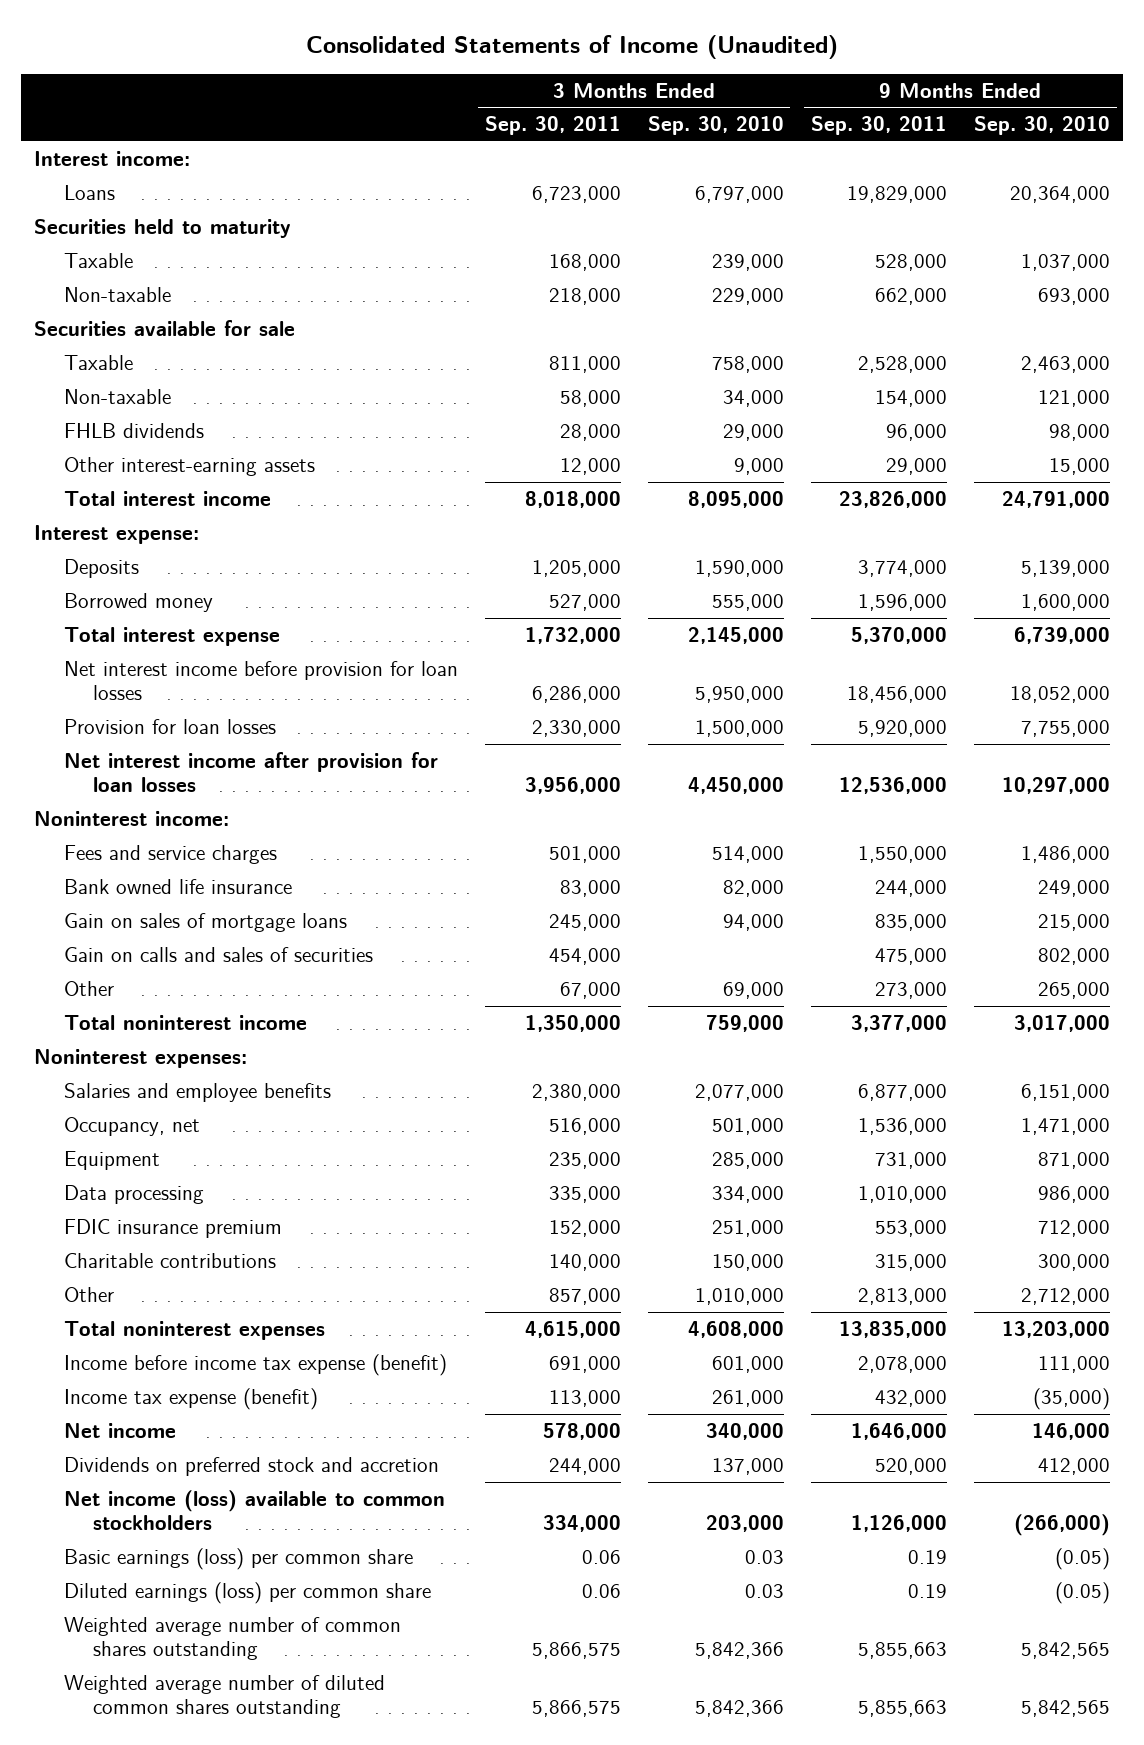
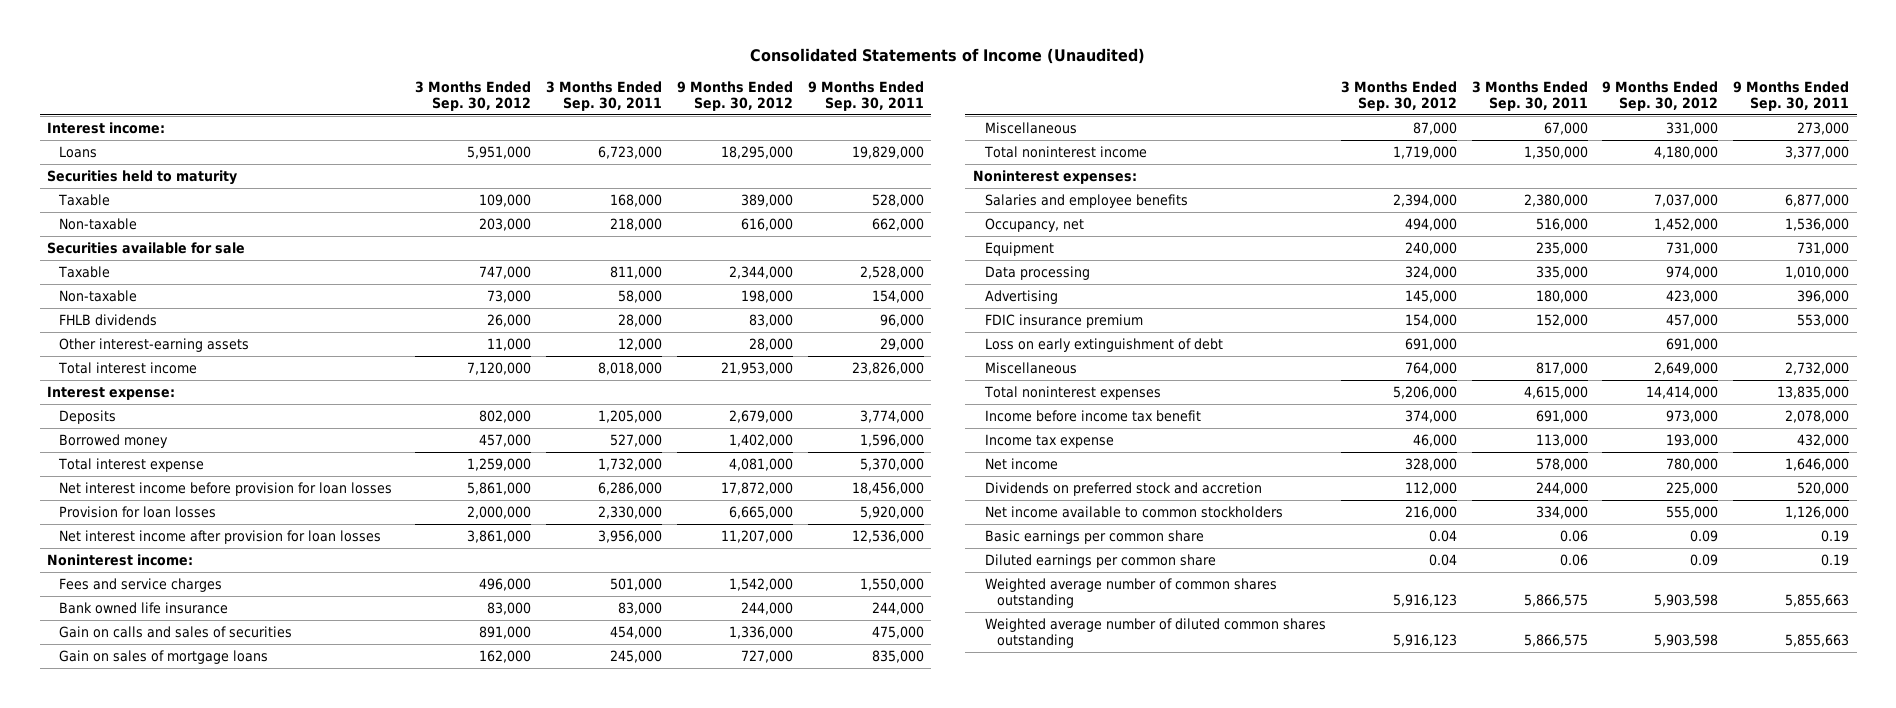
[647,116,784,136] Sep. 30, 2010 -> none
[973,116,1110,136] Sep. 30, 2010 -> none
none -> [415,80,532,111] 3 Months Ended Sep. 30, 2012
none -> [676,80,793,111] 9 Months Ended Sep. 30, 2012
[63,913,347,933] Gain on sales of mortgage loans -> [59,649,269,664] Gain on sales of mortgage loans
[63,981,114,997] Other -> [984,121,1077,134] Miscellaneous
none -> [984,289,1058,304] Advertising
[63,1253,276,1269] Charitable contributions -> none
[63,1287,114,1303] Other -> none
none -> [984,337,1223,352] Loss on early extinguishment of debt
none -> [984,361,1077,374] Miscellaneous
[63,1354,447,1377] Income before income tax expense (benefit) -> [984,409,1201,422] Income before income tax benefit
[63,1388,318,1411] Income tax expense (benefit) -> [984,433,1114,448] Income tax expense
[63,1490,445,1531] Net income (loss) available to common stockholders -> [984,505,1283,518] Net income available to common stockholders
[63,1548,413,1571] Basic earnings (loss) per common share -> [984,529,1204,544] Basic earnings per common share
[63,1582,431,1605] Diluted earnings (loss) per common share -> [984,553,1216,568] Diluted earnings per common share

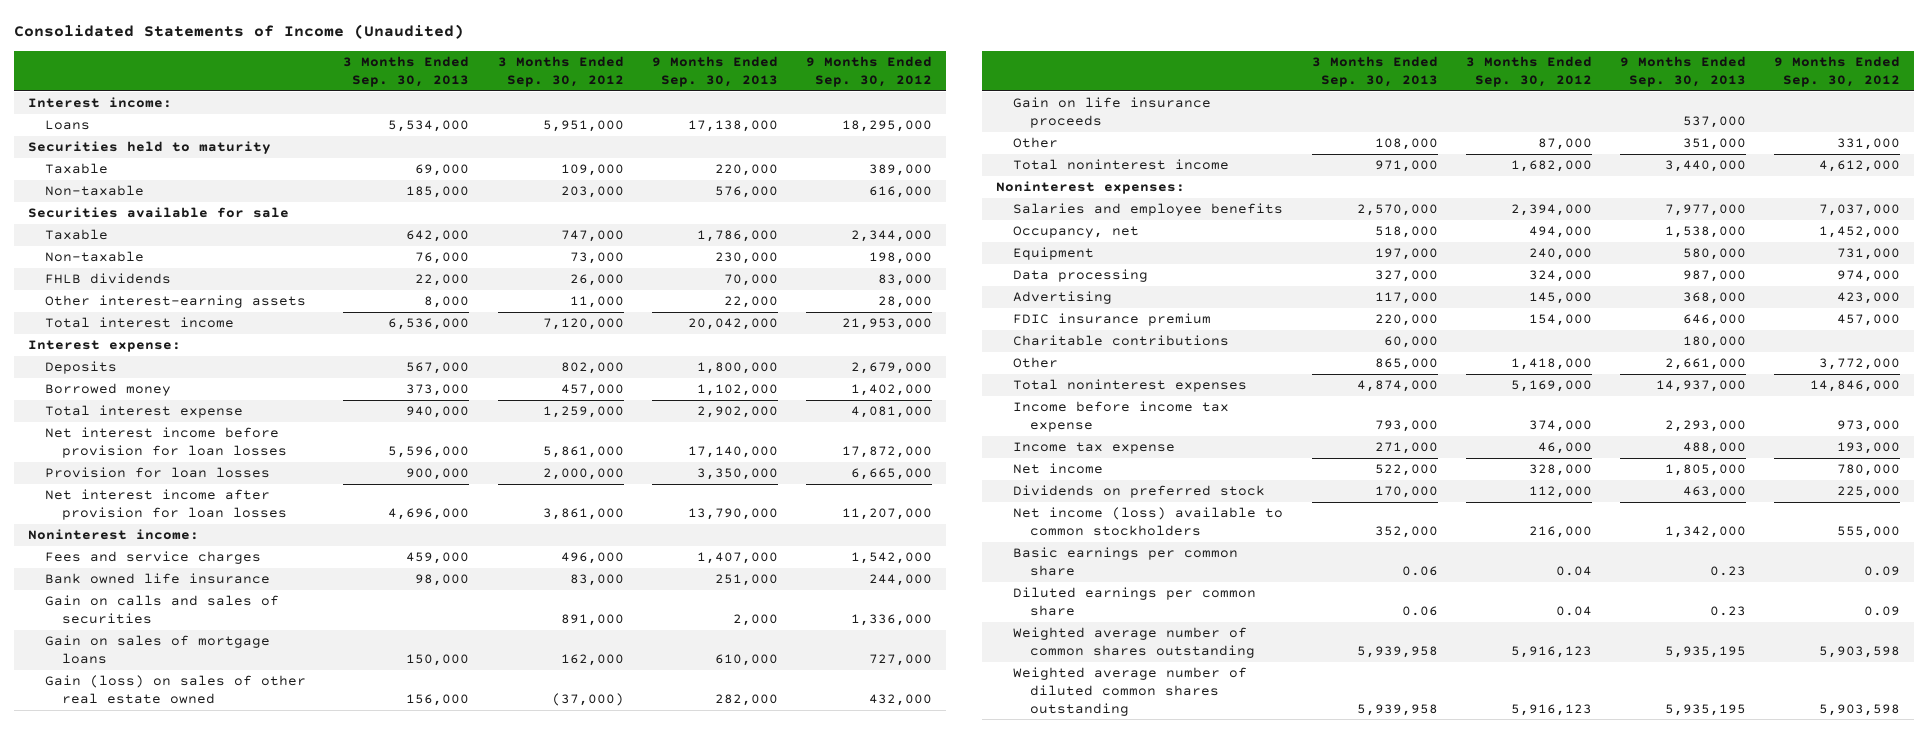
[546,80,663,111] 3 Months Ended Sep. 30, 2011 -> none
[807,80,924,111] 9 Months Ended Sep. 30, 2011 -> none
none -> [343,56,470,87] 3 Months Ended Sep. 30, 2013
none -> [651,56,778,87] 9 Months Ended Sep. 30, 2013
none -> [45,675,307,705] Gain (loss) on sales of other real estate owned
none -> [1013,97,1212,129] Gain on life insurance proceeds
[984,121,1077,134] Miscellaneous -> [1013,137,1059,149] Other
[1392,145,1457,159] 1,719,000 -> [1510,160,1592,173] 1,682,000
[1654,145,1719,159] 4,180,000 -> [1819,160,1901,173] 4,612,000
[984,337,1223,352] Loss on early extinguishment of debt -> none
[984,361,1077,374] Miscellaneous -> none
none -> [1013,335,1230,347] Charitable contributions
none -> [1013,357,1059,369] Other
[1392,385,1457,399] 5,206,000 -> [1510,380,1592,393] 5,169,000
[1646,385,1719,399] 14,414,000 -> [1810,380,1901,393] 14,846,000
[984,409,1201,422] Income before income tax benefit -> [1013,401,1230,433] Income before income tax expense
[984,481,1262,496] Dividends on preferred stock and accretion -> [1013,485,1266,499] Dividends on preferred stock
[984,505,1283,518] Net income available to common stockholders -> [1013,507,1284,537] Net income (loss) available to common stockholders

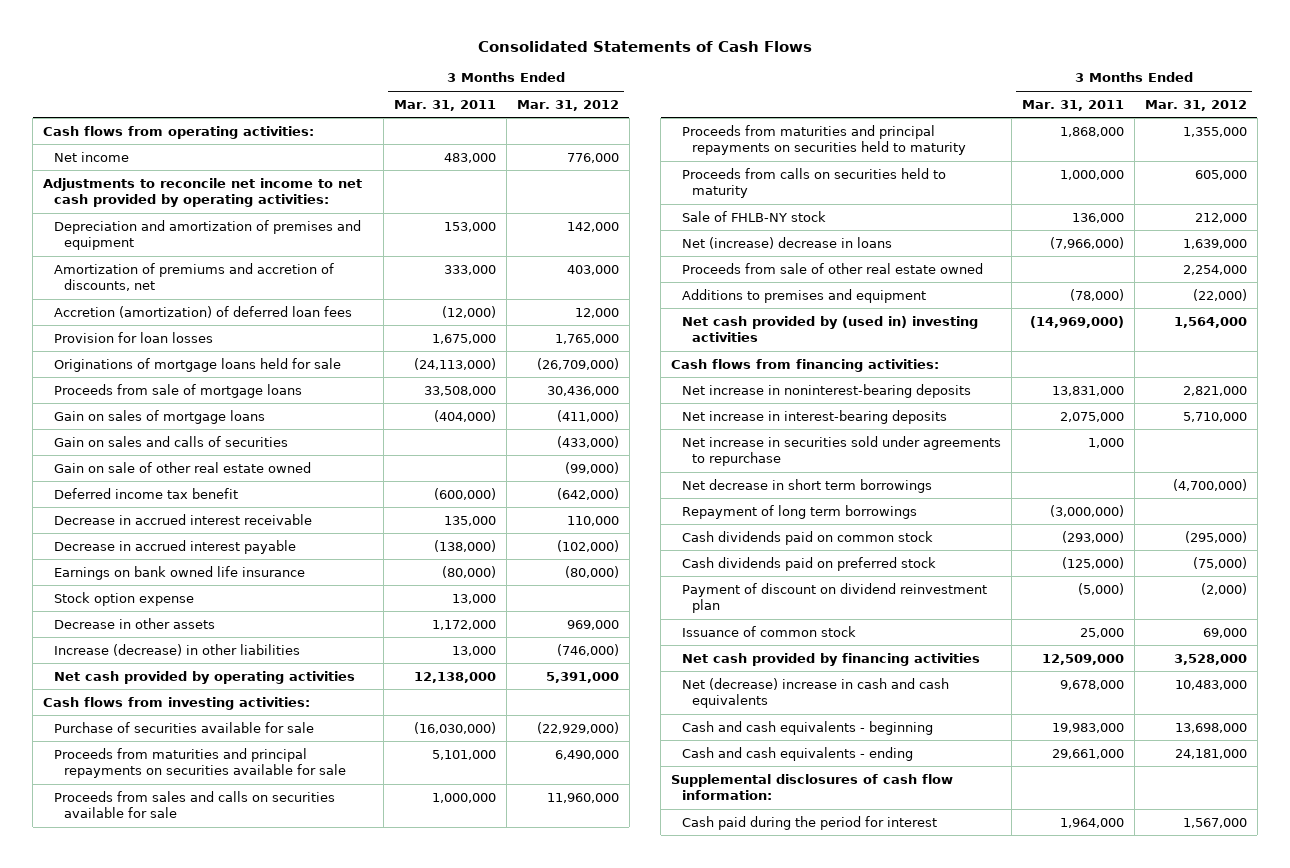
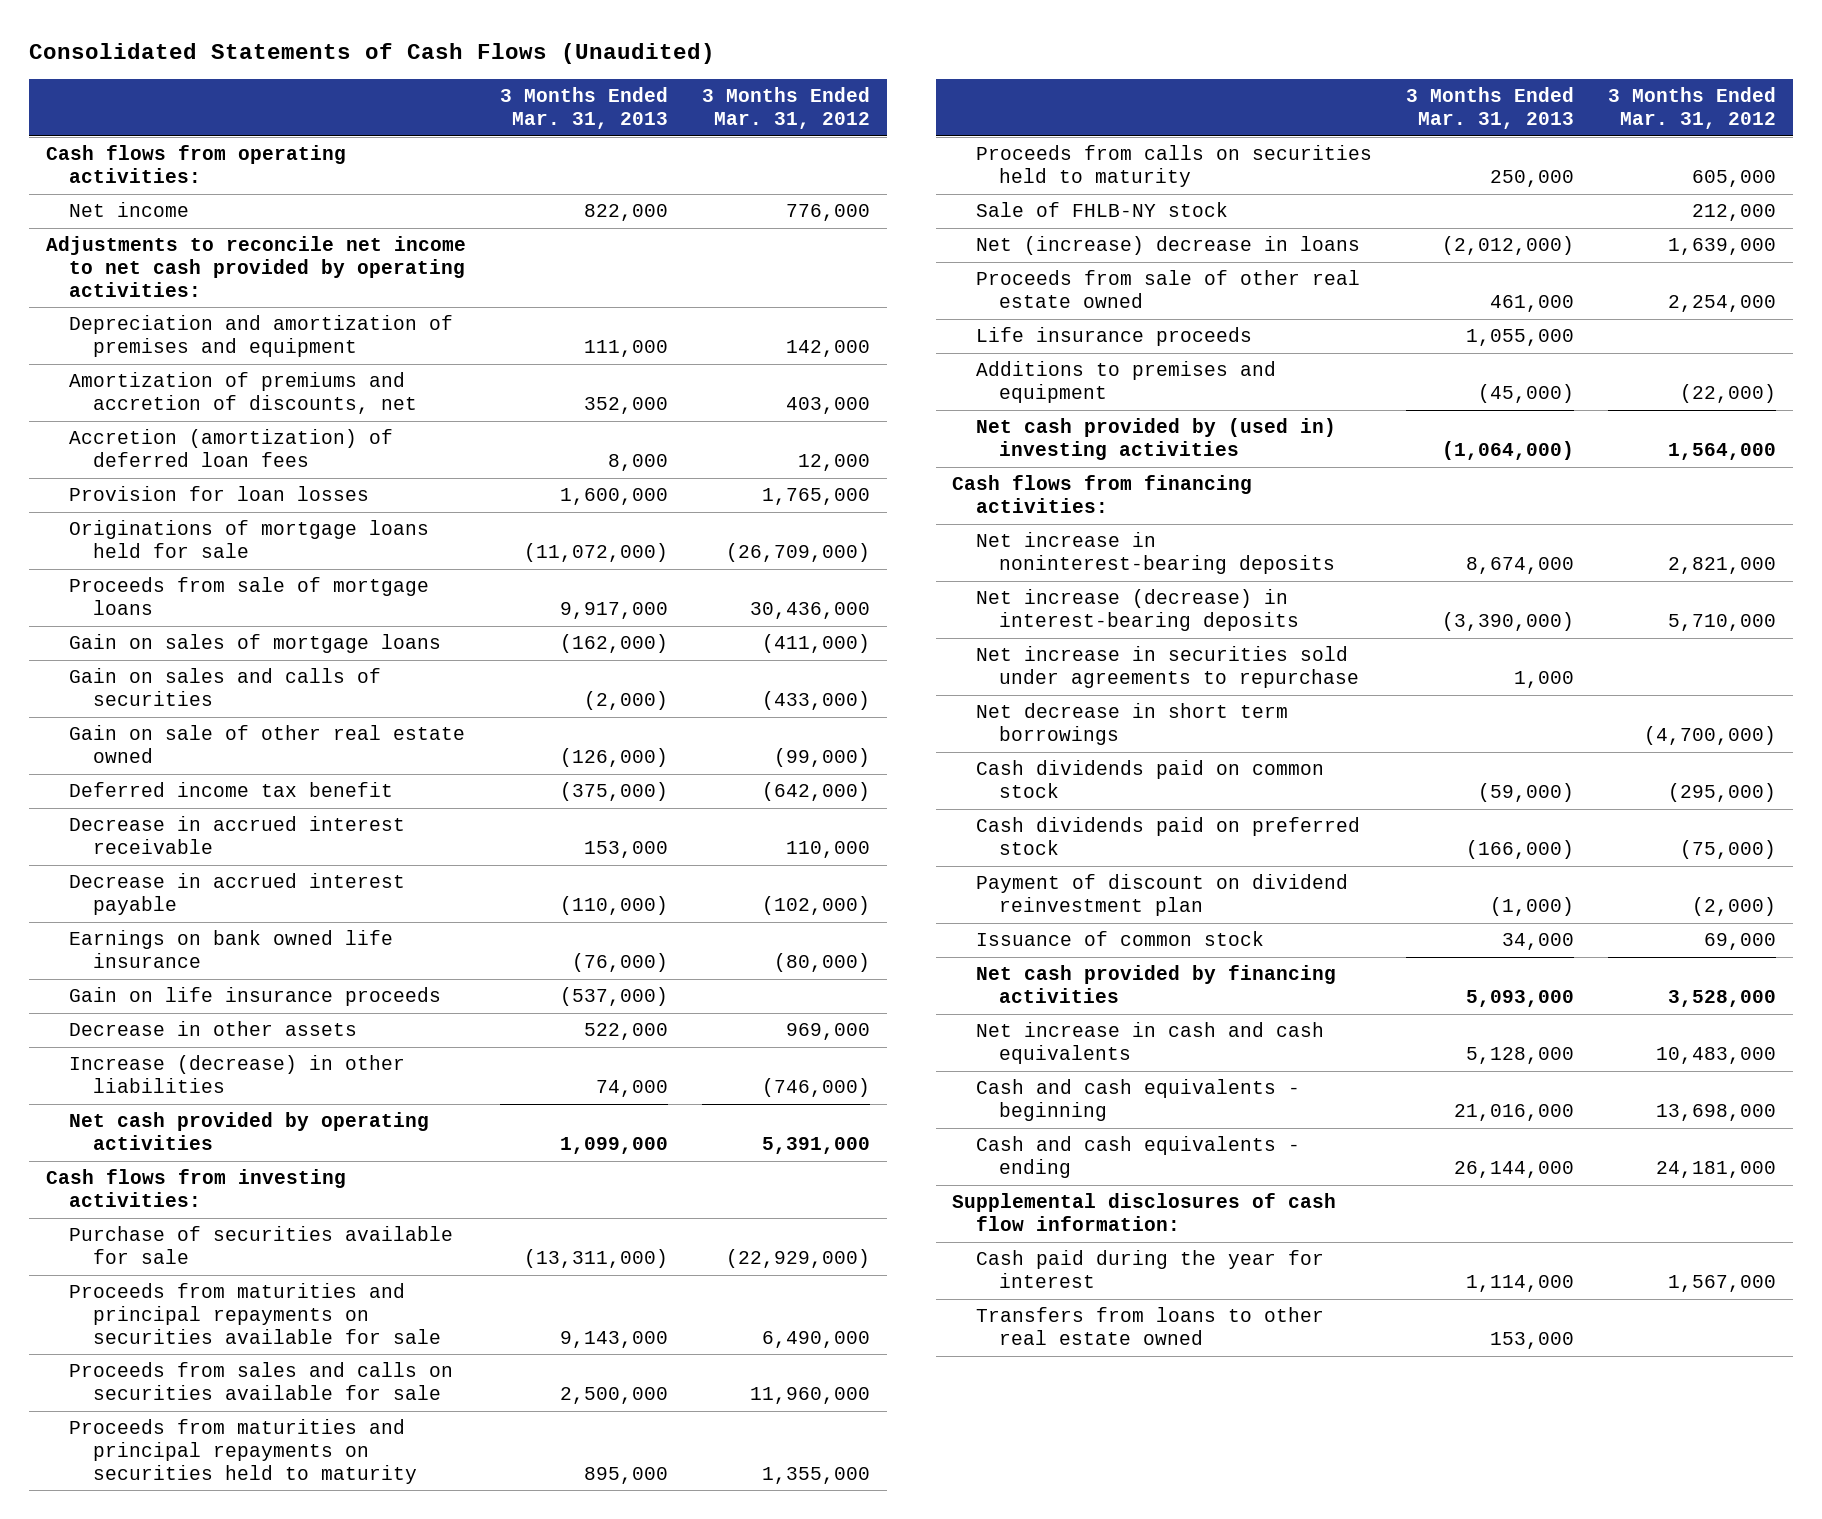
[477,41,812,53] Consolidated Statements of Cash Flows -> [29,43,716,65] Consolidated Statements of Cash Flows (Unaudited)
[393,99,496,111] Mar. 31, 2011 -> none
none -> [499,87,668,130] 3 Months Ended Mar. 31, 2013
[53,591,194,606] Stock option expense -> none
none -> [69,987,442,1007] Gain on life insurance proceeds
none -> [975,327,1252,347] Life insurance proceeds
[681,409,947,424] Net increase in interest-bearing deposits -> [975,589,1300,632] Net increase (decrease) in interest-bearing deposits
[681,504,917,519] Repayment of long term borrowings -> none
[681,677,949,709] Net (decrease) increase in cash and cash equivalents -> [975,1022,1324,1065] Net increase in cash and cash equivalents
[681,815,937,830] Cash paid during the period for interest -> [975,1250,1324,1289] Cash paid during the year for interest
none -> [975,1307,1324,1346] Transfers from loans to other real estate owned

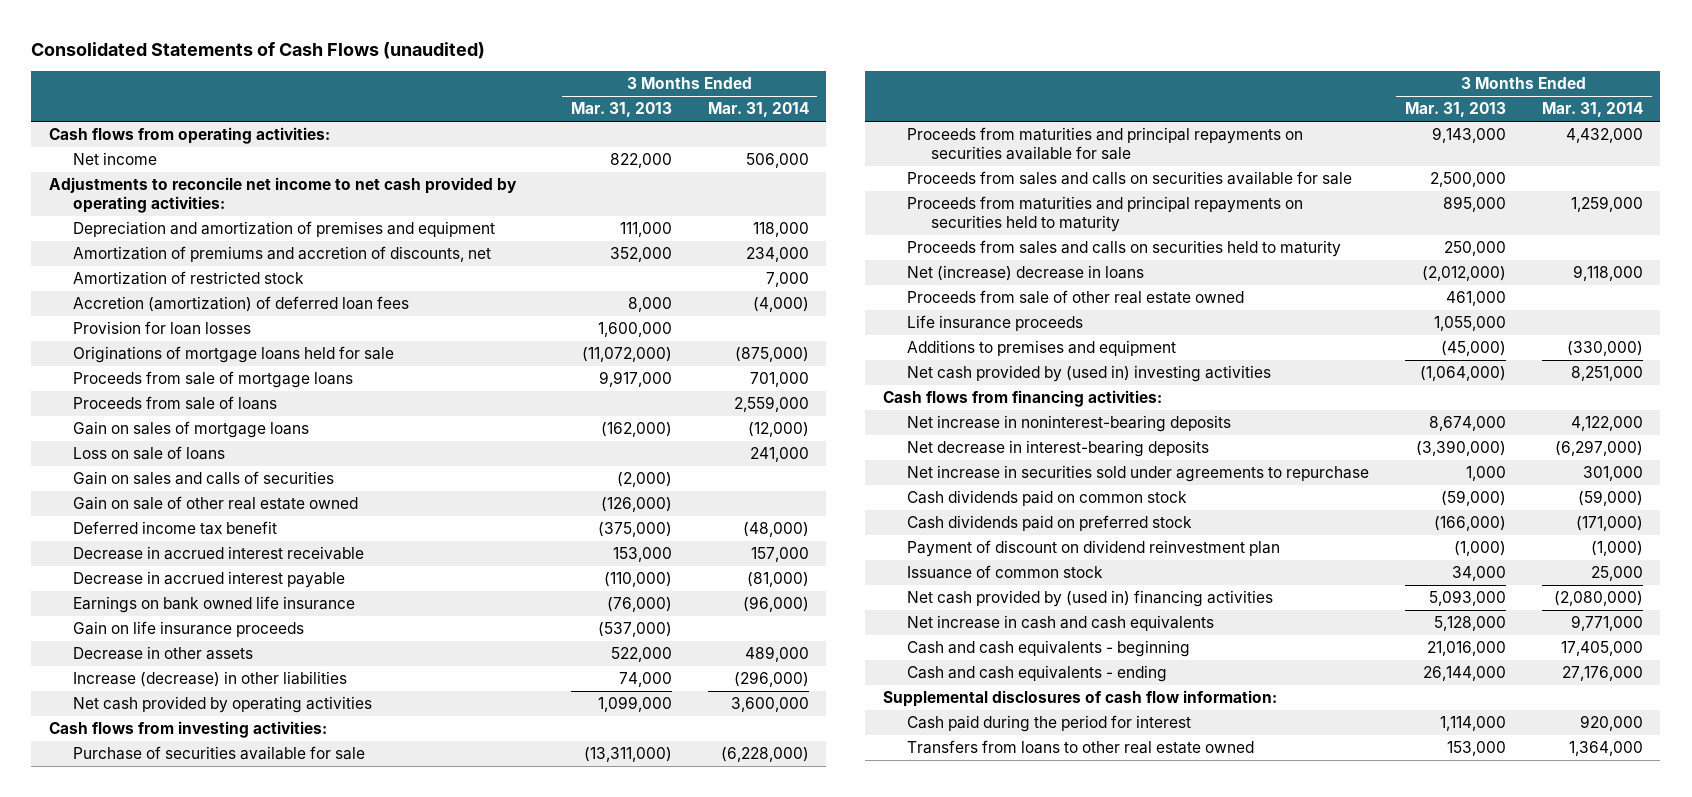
[29,43,716,65] Consolidated Statements of Cash Flows (Unaudited) -> [31,41,486,59] Consolidated Statements of Cash Flows (unaudited)
[701,87,870,130] 3 Months Ended Mar. 31, 2012 -> none
none -> [707,102,809,118] Mar. 31, 2014
none -> [73,271,305,286] Amortization of restricted stock
none -> [73,396,278,411] Proceeds from sale of loans
none -> [73,446,226,461] Loss on sale of loans
[975,202,1228,218] Sale of FHLB-NY stock -> none
[975,145,1372,188] Proceeds from calls on securities held to maturity -> [907,240,1342,258] Proceeds from sales and calls on securities held to maturity
[975,589,1300,632] Net increase (decrease) in interest-bearing deposits -> [907,440,1210,458] Net decrease in interest-bearing deposits
[975,703,1288,746] Net decrease in short term borrowings -> none
[975,965,1336,1004] Net cash provided by financing activities -> [907,590,1274,608] Net cash provided by (used in) financing activities
[975,1250,1324,1289] Cash paid during the year for interest -> [907,715,1192,733] Cash paid during the period for interest

